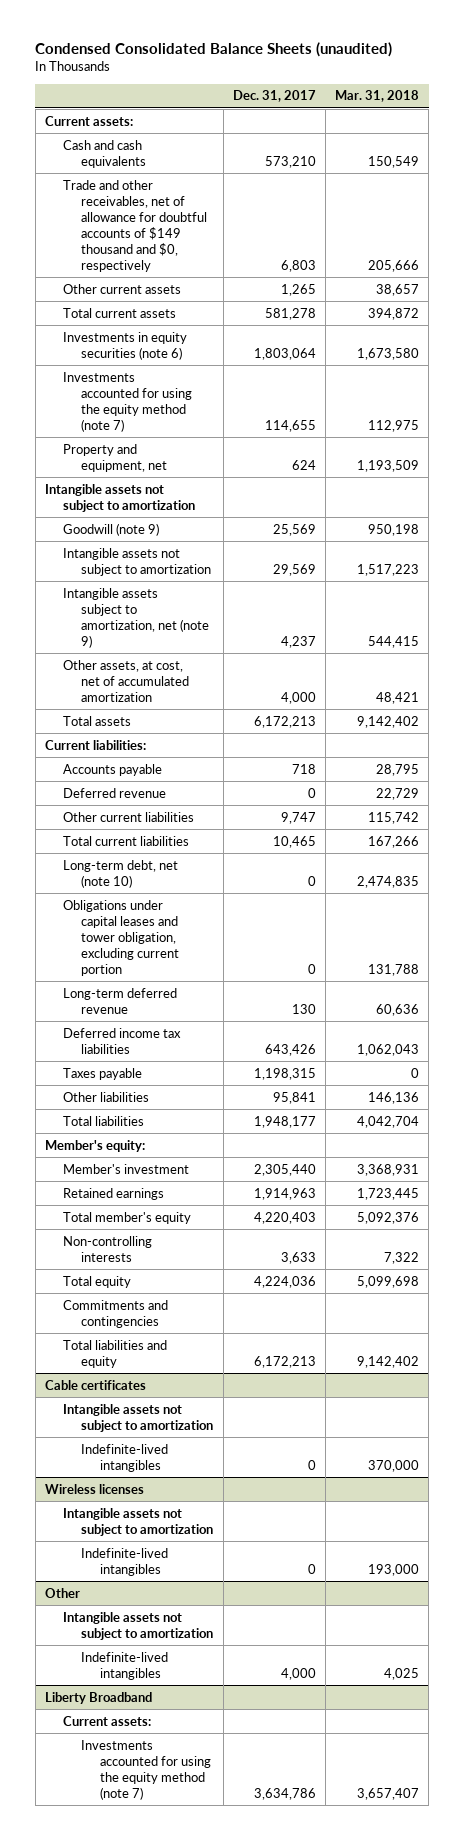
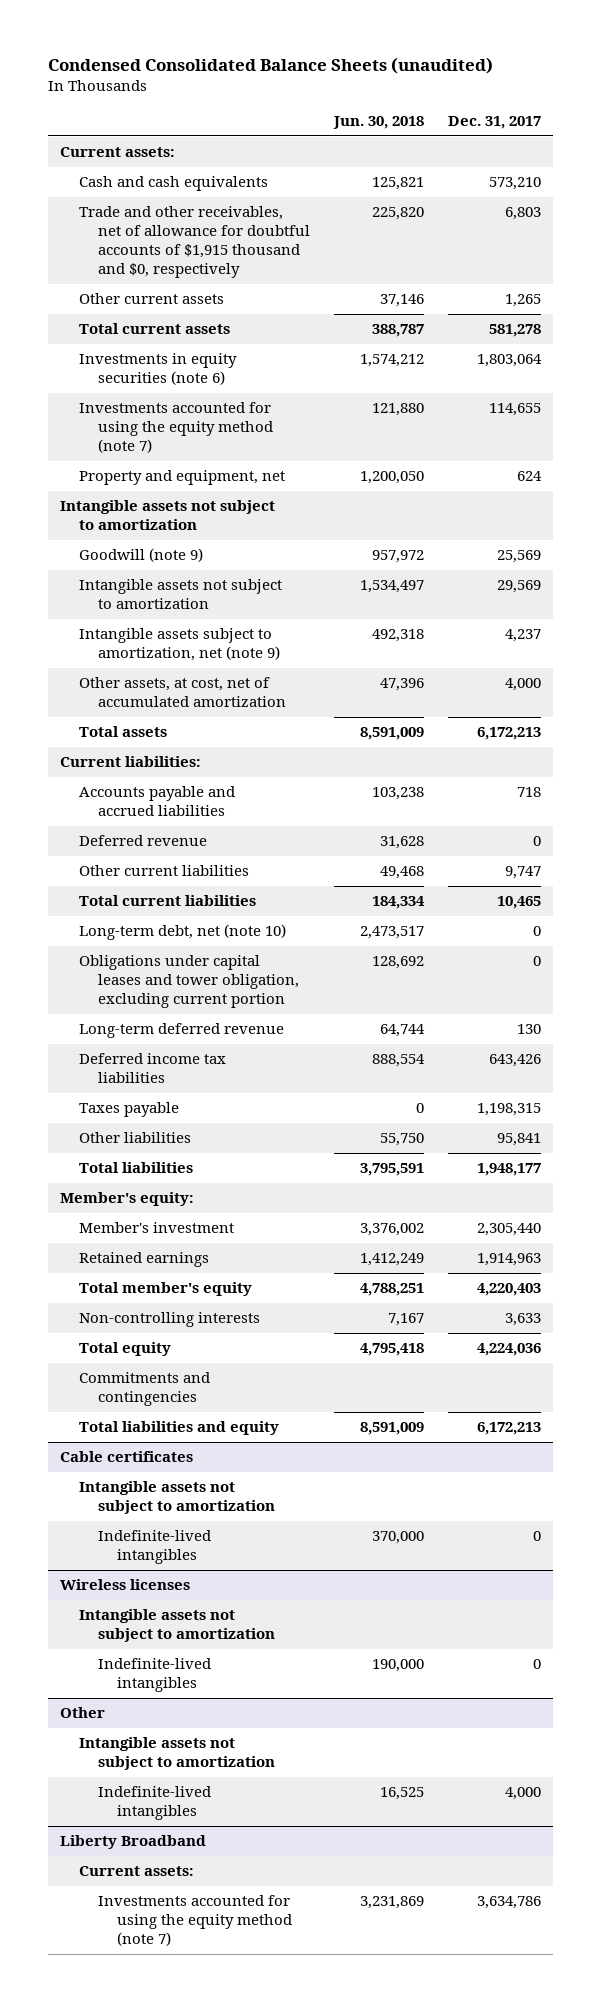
[335,90,420,103] Mar. 31, 2018 -> none
none -> [332,116,424,130] Jun. 30, 2018
[63,179,208,272] Trade and other receivables, net of allowance for doubtful accounts of $149 thousand and $0, respectively -> [78,206,310,279] Trade and other receivables, net of allowance for doubtful accounts of $1,915 thousand and $0, respectively
[63,763,163,776] Accounts payable -> [78,786,235,817] Accounts payable and accrued liabilities

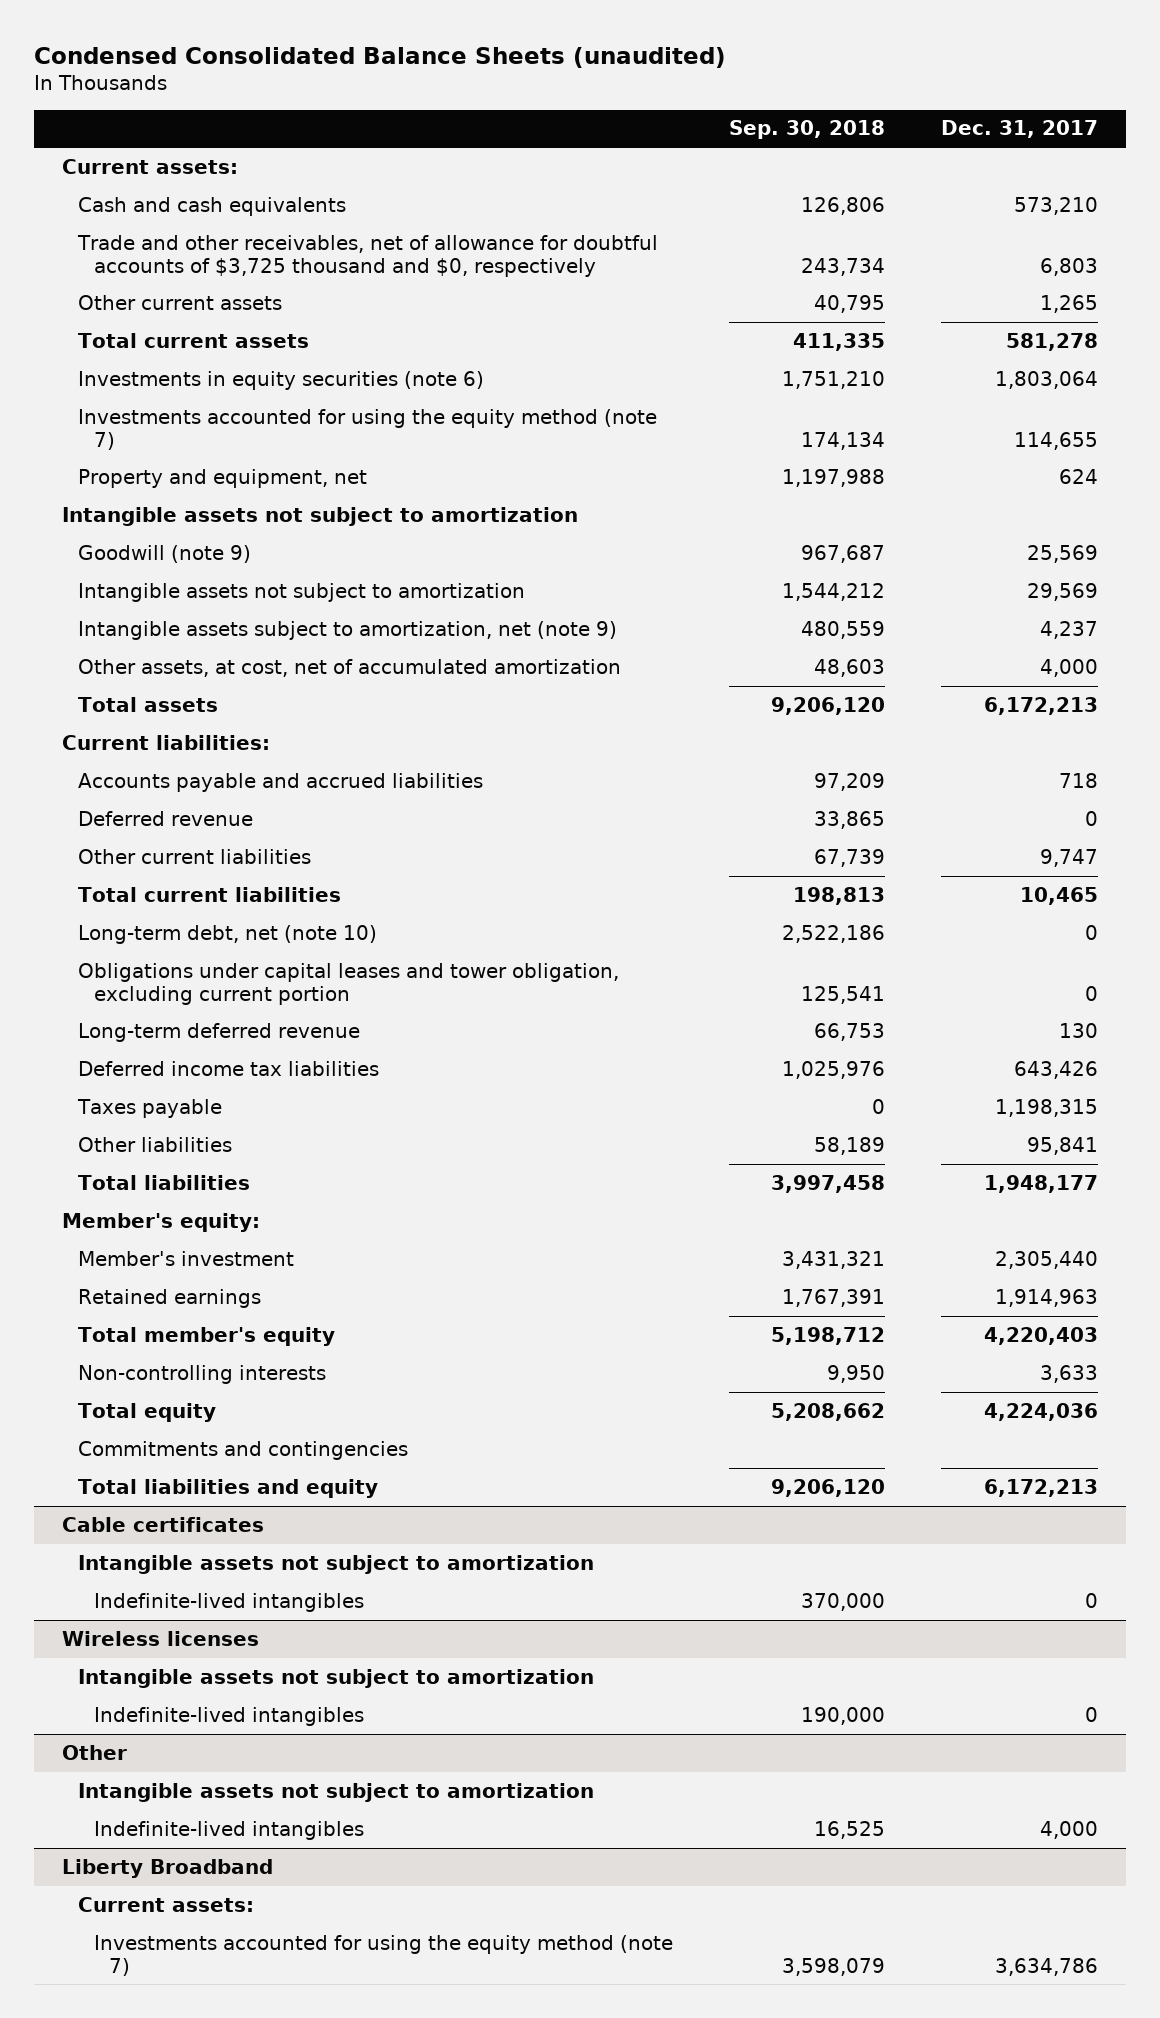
[332,116,424,130] Jun. 30, 2018 -> none
none -> [728,120,885,140] Sep. 30, 2018
[78,206,310,279] Trade and other receivables, net of allowance for doubtful accounts of $1,915 thousand and $0, respectively -> [76,234,658,277] Trade and other receivables, net of allowance for doubtful accounts of $3,725 thousand and $0, respectively

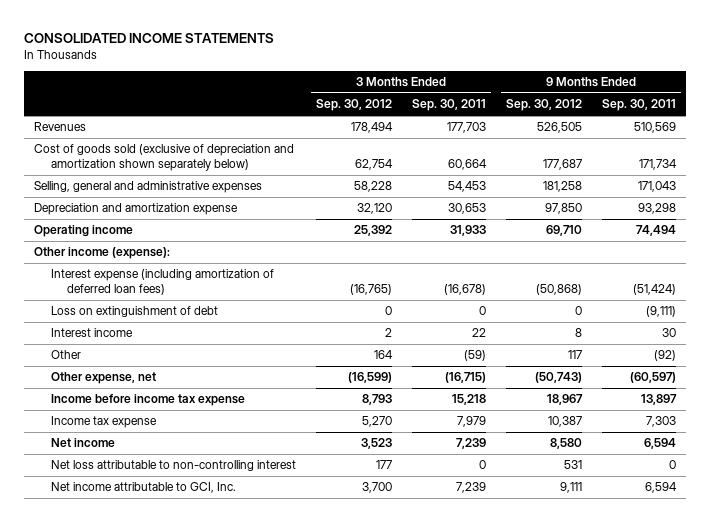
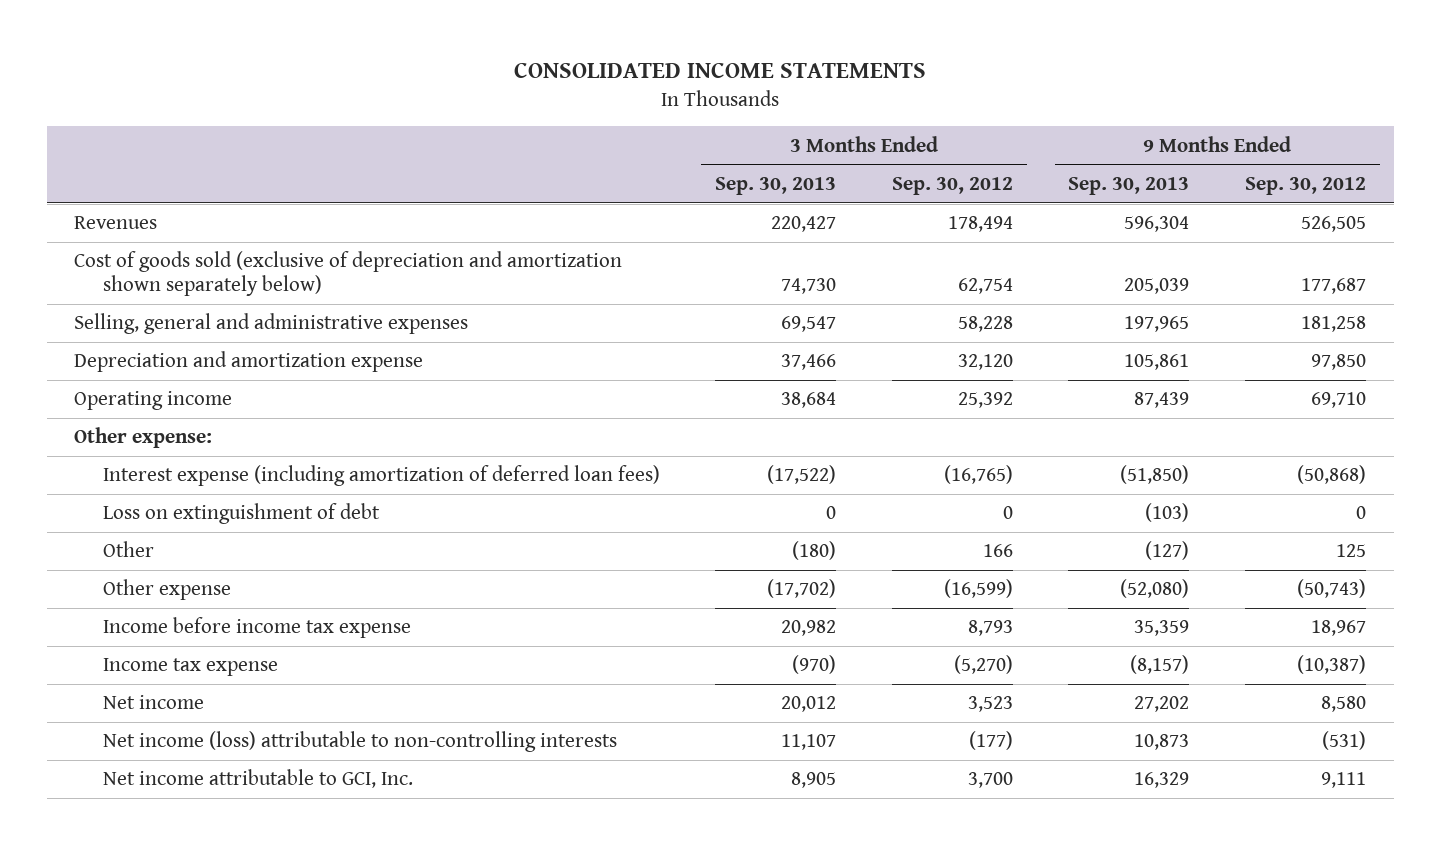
[411,99,486,112] Sep. 30, 2011 -> none
[602,99,677,112] Sep. 30, 2011 -> none
none -> [715,177,837,196] Sep. 30, 2013
none -> [1068,177,1190,196] Sep. 30, 2013
[34,247,171,260] Other income (expense): -> [74,427,213,449] Other expense:
[50,328,133,338] Interest income -> none
[373,350,393,360] 164 -> [982,544,1013,558] 166
[568,350,583,360] 117 -> [1336,544,1367,558] 125
[50,372,156,385] Other expense, net -> [102,579,231,601] Other expense
[361,416,392,428] 5,270 -> [953,655,1013,675] (5,270)
[548,416,583,428] 10,387 -> [1297,655,1367,675] (10,387)
[50,460,296,472] Net loss attributable to non-controlling interest -> [102,731,617,753] Net income (loss) attributable to non-controlling interests
[375,460,392,470] 177 -> [968,731,1013,751] (177)
[564,460,583,470] 531 -> [1322,731,1367,751] (531)

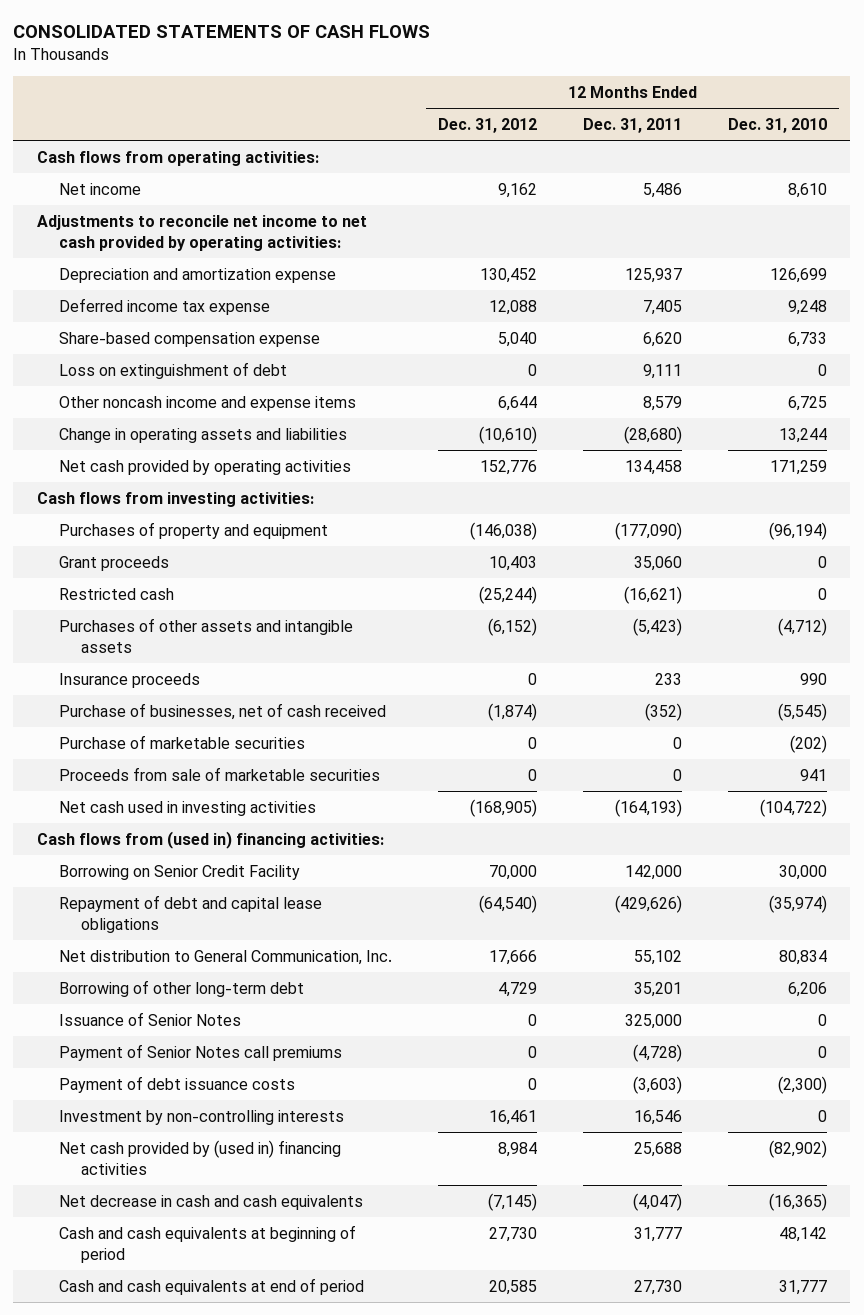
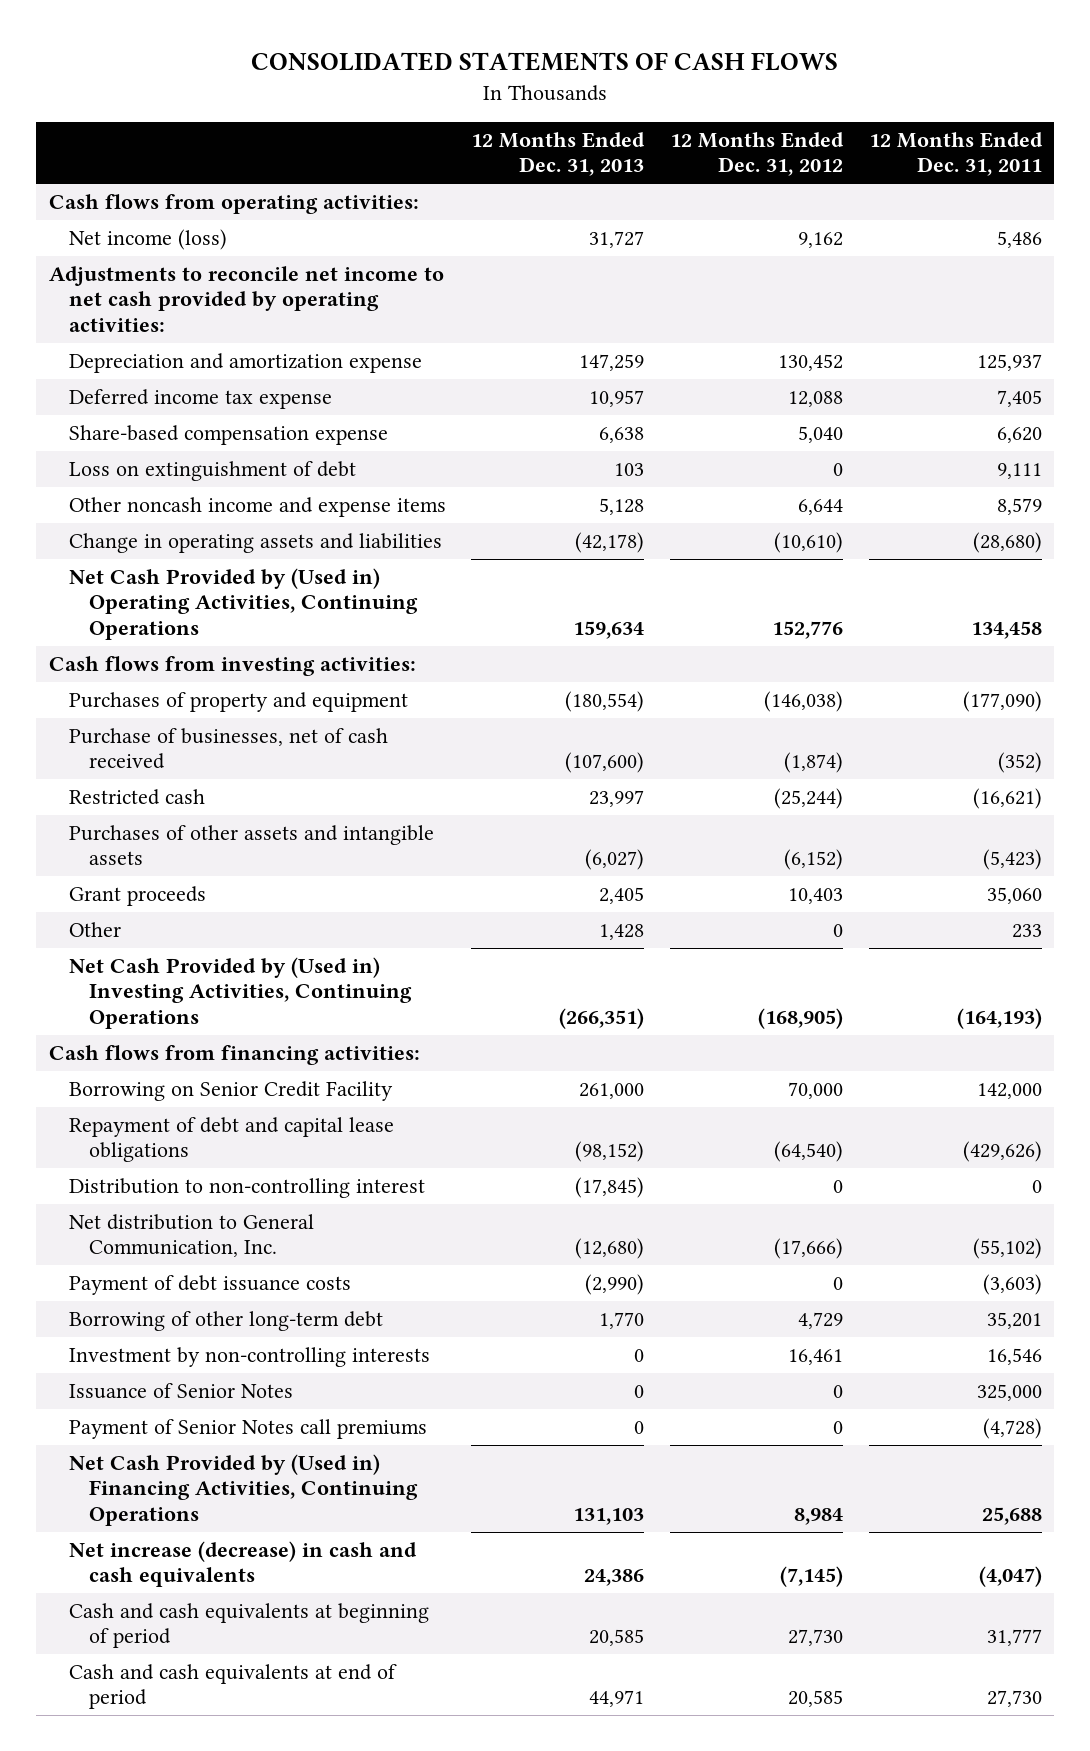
[728,117,828,133] Dec. 31, 2010 -> none
none -> [471,131,646,177] 12 Months Ended Dec. 31, 2013
[58,182,141,195] Net income -> [68,229,227,251] Net income (loss)
[58,459,351,475] Net cash provided by operating activities -> [68,568,418,640] Net Cash Provided by (Used in) Operating Activities, Continuing Operations
[58,702,386,720] Purchase of businesses, net of cash received -> [68,728,388,770] Purchase of businesses, net of cash received
[58,734,305,749] Purchase of marketable securities -> none
[58,766,380,781] Proceeds from sale of marketable securities -> none
[58,555,169,571] Grant proceeds -> [68,886,206,907] Grant proceeds
[58,672,200,688] Insurance proceeds -> [68,922,121,938] Other
[58,800,316,816] Net cash used in investing activities -> [68,957,412,1029] Net Cash Provided by (Used in) Investing Activities, Continuing Operations
[36,830,384,849] Cash flows from (used in) financing activities: -> [48,1045,420,1066] Cash flows from financing activities:
none -> [68,1178,425,1199] Distribution to non-controlling interest
[488,949,537,965] 17,666 -> [774,1238,844,1260] (17,666)
[634,949,683,965] 55,102 -> [972,1238,1042,1260] (55,102)
[58,1075,295,1093] Payment of debt issuance costs -> [68,1275,351,1296] Payment of debt issuance costs
[58,1109,344,1125] Investment by non-controlling interests -> [68,1347,430,1368] Investment by non-controlling interests
[58,1139,341,1175] Net cash provided by (used in) financing activities -> [68,1454,418,1526] Net Cash Provided by (Used in) Financing Activities, Continuing Operations
[58,1194,363,1210] Net decrease in cash and cash equivalents -> [68,1541,417,1588] Net increase (decrease) in cash and cash equivalents

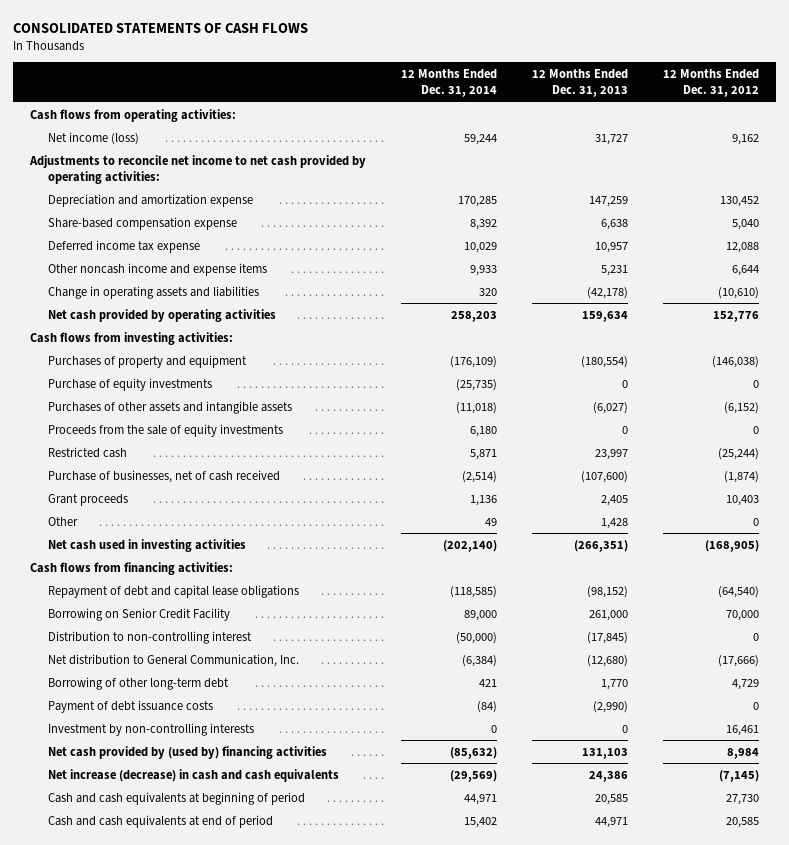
[868,131,1043,177] 12 Months Ended Dec. 31, 2011 -> none
none -> [401,69,498,98] 12 Months Ended Dec. 31, 2014
[68,461,356,482] Loss on extinguishment of debt -> none
[68,389,332,410] Deferred income tax expense -> [47,239,200,253] Deferred income tax expense
[599,498,645,516] 5,128 -> [600,264,628,276] 5,231
[68,568,418,640] Net Cash Provided by (Used in) Operating Activities, Continuing Operations -> [47,308,276,322] Net cash provided by operating activities
none -> [47,377,212,391] Purchase of equity investments
none -> [47,423,283,437] Proceeds from the sale of equity investments
[68,789,205,806] Restricted cash -> [47,446,127,458] Restricted cash
[68,728,388,770] Purchase of businesses, net of cash received -> [47,469,280,483] Purchase of businesses, net of cash received
[68,957,412,1029] Net Cash Provided by (Used in) Investing Activities, Continuing Operations -> [47,538,246,552] Net cash used in investing activities
[68,1081,393,1102] Borrowing on Senior Credit Facility -> [47,607,230,621] Borrowing on Senior Credit Facility
[68,1275,351,1296] Payment of debt issuance costs -> [47,699,213,713] Payment of debt issuance costs
[68,1383,293,1400] Issuance of Senior Notes -> none
[68,1419,427,1440] Payment of Senior Notes call premiums -> none
[68,1454,418,1526] Net Cash Provided by (Used in) Financing Activities, Continuing Operations -> [47,745,327,759] Net cash provided by (used by) financing activities

